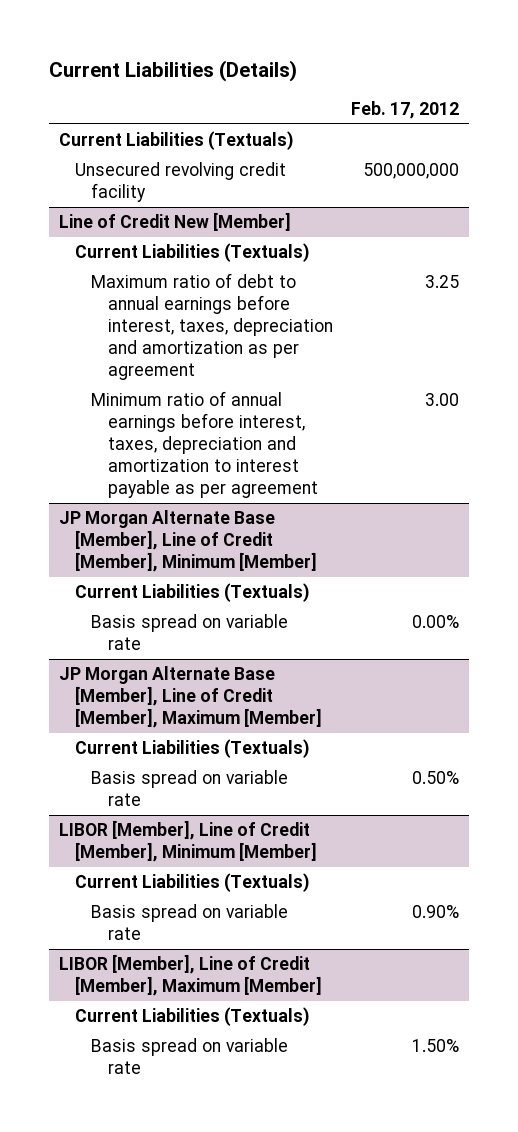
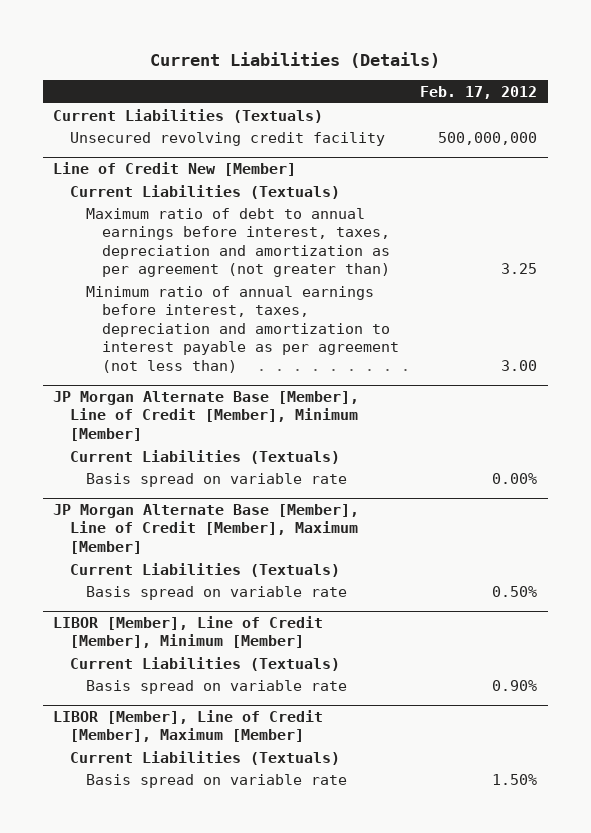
[91,273,333,380] Maximum ratio of debt to annual earnings before interest, taxes, depreciation and amortization as per agreement -> [85,207,391,278] Maximum ratio of debt to annual earnings before interest, taxes, depreciation and amortization as per agreement (not greater than)
[91,391,318,498] Minimum ratio of annual earnings before interest, taxes, depreciation and amortization to interest payable as per agreement -> [85,285,400,373] Minimum ratio of annual earnings before interest, taxes, depreciation and amortization to interest payable as per agreement (not less than)

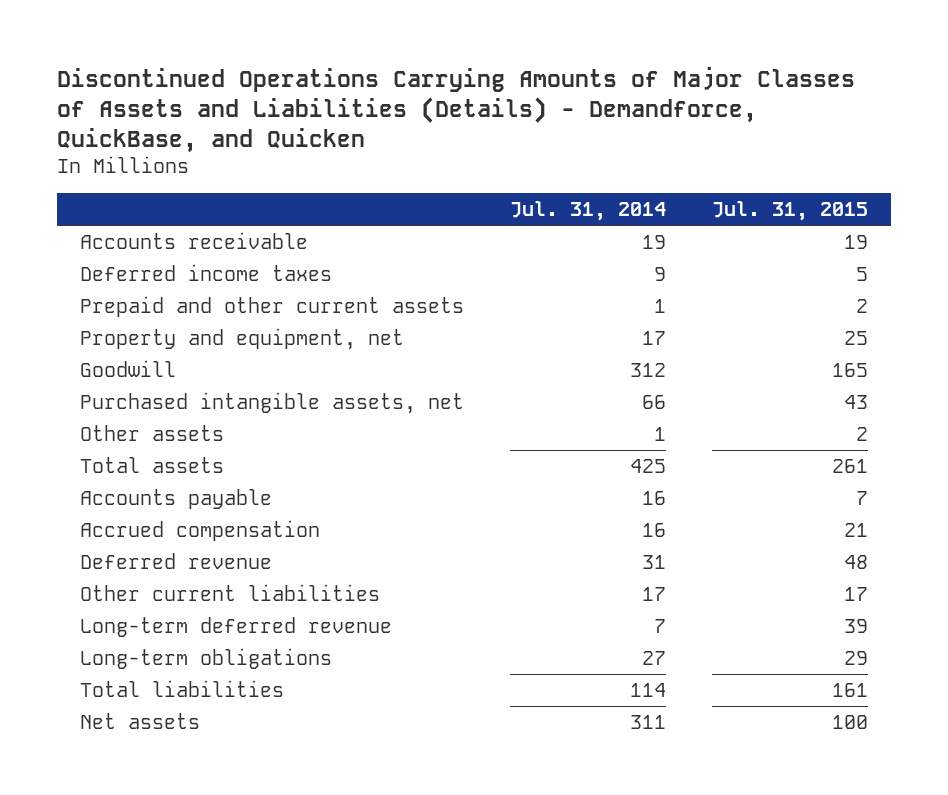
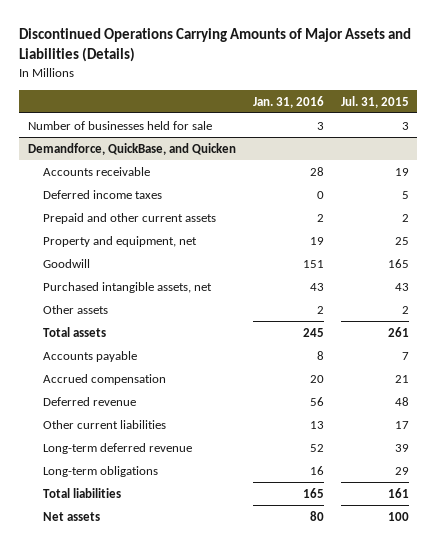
[57,67,856,154] Discontinued Operations Carrying Amounts of Major Classes of Assets and Liabilities (Details) - Demandforce, QuickBase, and Quicken -> [19,28,412,63] Discontinued Operations Carrying Amounts of Major Assets and Liabilities (Details)
[509,200,666,221] Jul. 31, 2014 -> none
none -> [252,95,324,108] Jan. 31, 2016
none -> [27,120,212,130] Number of businesses held for sale
none -> [27,142,236,155] Demandforce, QuickBase, and Quicken

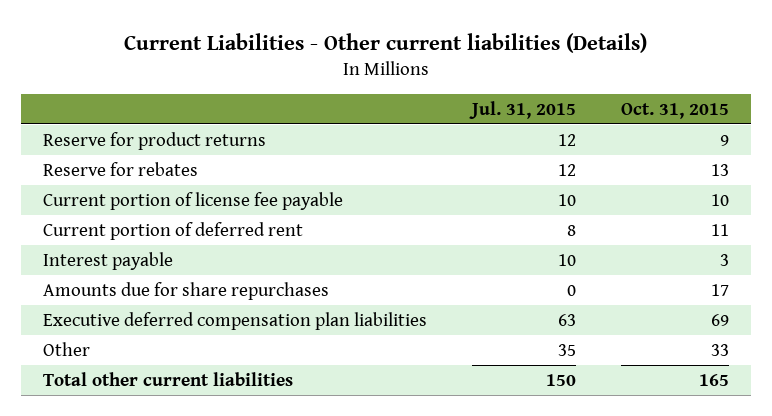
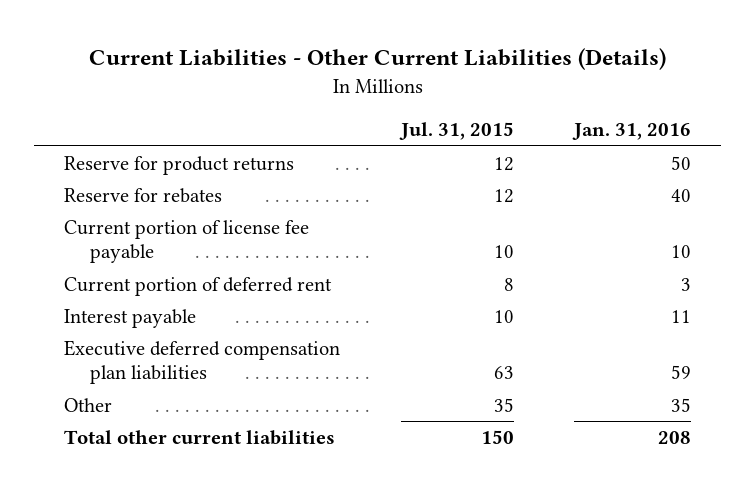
[124,33,648,54] Current Liabilities - Other current liabilities (Details) -> [88,48,666,71] Current Liabilities - Other Current Liabilities (Details)
[620,102,729,119] Oct. 31, 2015 -> none
none -> [572,123,692,141] Jan. 31, 2016
[43,281,330,300] Amounts due for share repurchases -> none

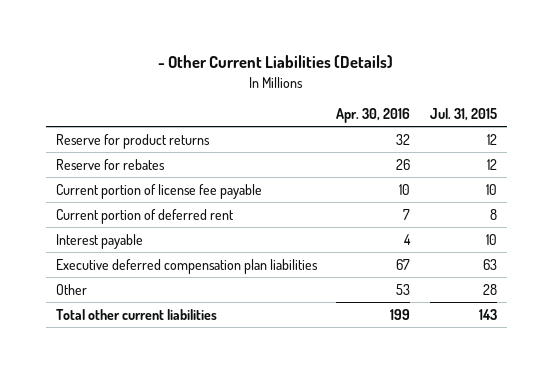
[88,48,666,71] Current Liabilities - Other Current Liabilities (Details) -> [158,55,394,69] - Other Current Liabilities (Details)
[572,123,692,141] Jan. 31, 2016 -> none
none -> [336,108,411,124] Apr. 30, 2016
[493,397,514,412] 35 -> [482,283,497,295] 28
[480,429,514,444] 150 -> [478,308,497,320] 143

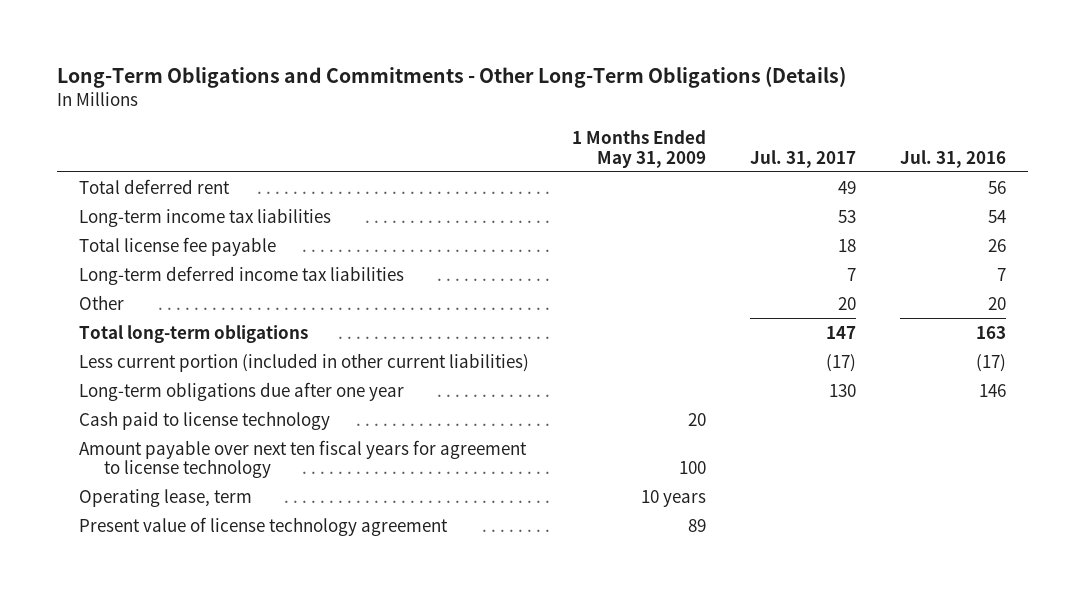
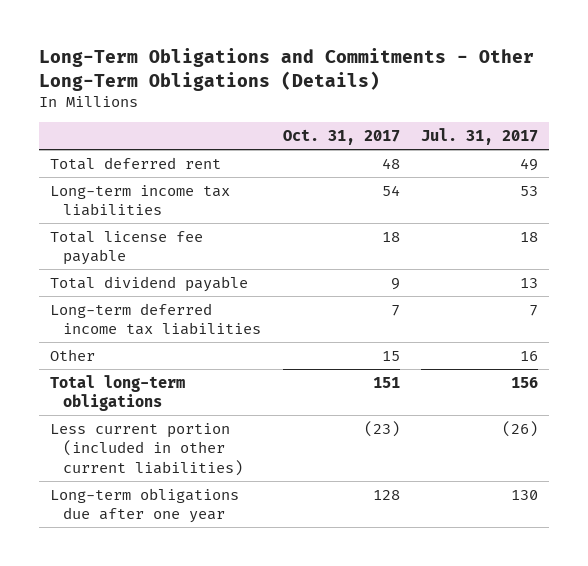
[572,129,707,168] 1 Months Ended May 31, 2009 -> none
[900,149,1007,168] Jul. 31, 2016 -> none
none -> [282,129,400,146] Oct. 31, 2017
none -> [50,275,249,292] Total dividend payable
[838,296,857,310] 20 -> [520,350,539,361] 16
[826,325,857,339] 147 -> [511,376,539,388] 156
[826,353,857,372] (17) -> [502,420,539,437] (26)
[78,410,330,430] Cash paid to license technology -> none
[78,439,527,479] Amount payable over next ten fiscal years for agreement to license technology -> none
[78,488,252,507] Operating lease, term -> none
[78,516,448,536] Present value of license technology agreement -> none

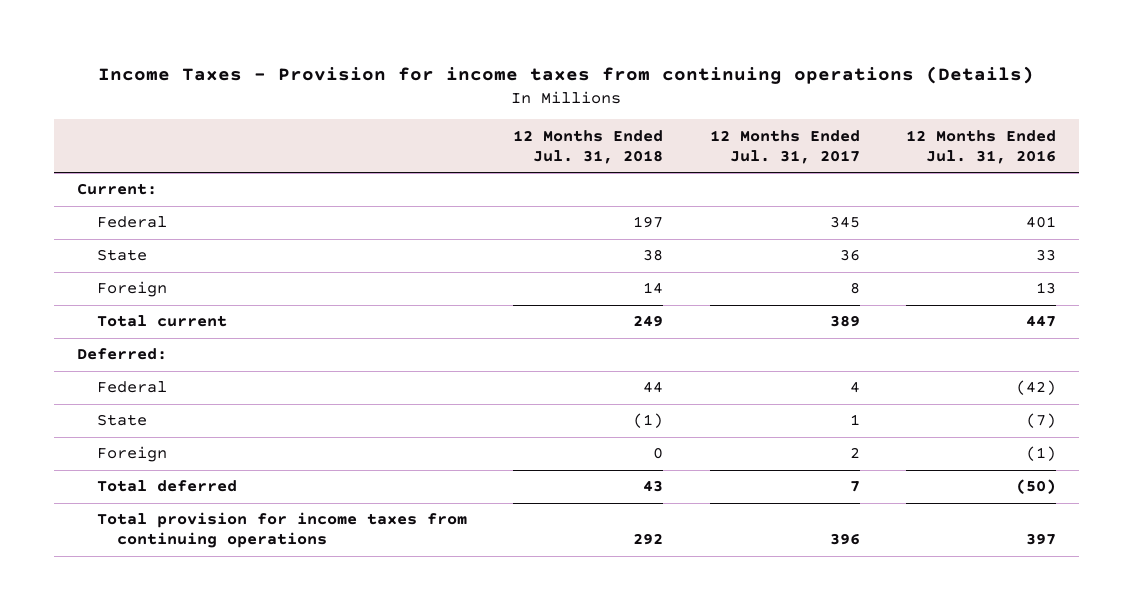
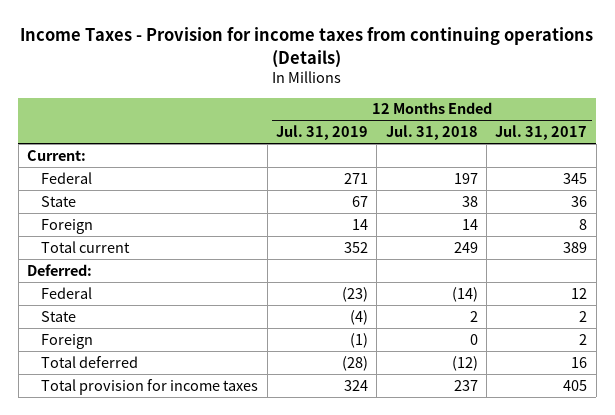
[905,129,1056,164] 12 Months Ended Jul. 31, 2016 -> none
none -> [275,125,368,141] Jul. 31, 2019
[643,381,664,394] 44 -> [451,286,478,302] (14)
[849,381,860,394] 4 -> [571,287,588,299] 12
[633,413,664,429] (1) -> [469,310,478,322] 2
[849,414,860,426] 1 -> [579,310,588,322] 2
[643,480,664,493] 43 -> [451,355,478,371] (12)
[849,481,860,493] 7 -> [571,356,588,368] 16
[96,512,467,549] Total provision for income taxes from continuing operations -> [41,378,259,395] Total provision for income taxes
[633,533,664,546] 292 -> [453,379,478,391] 237
[829,533,860,546] 396 -> [563,379,588,391] 405

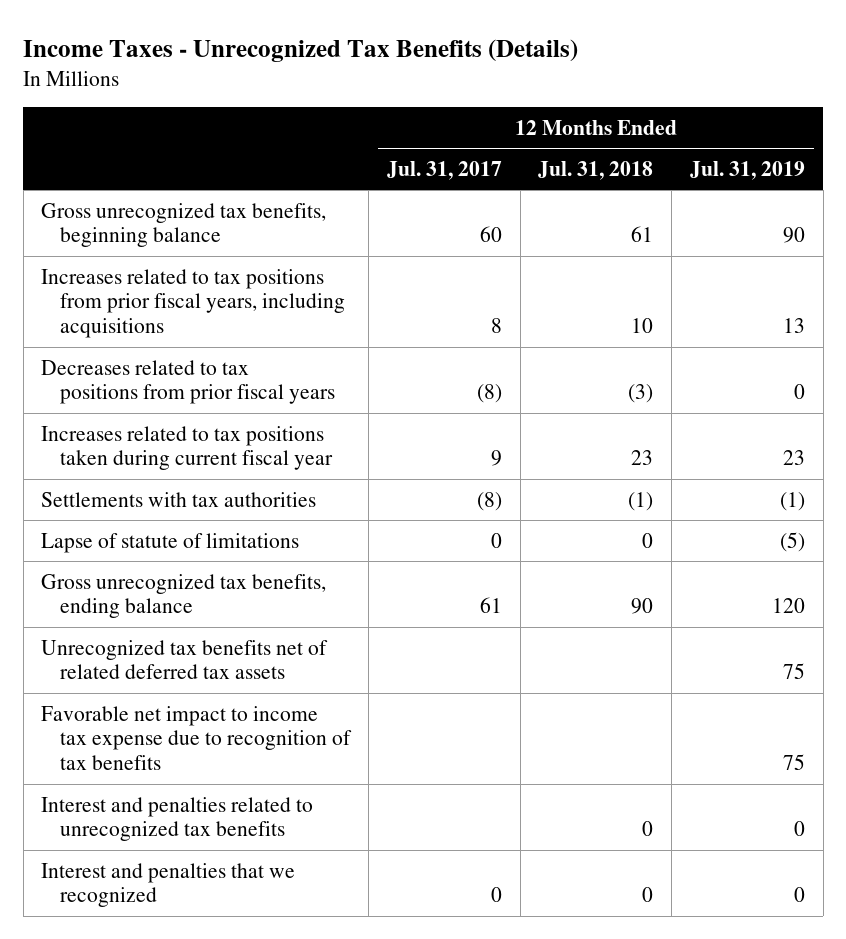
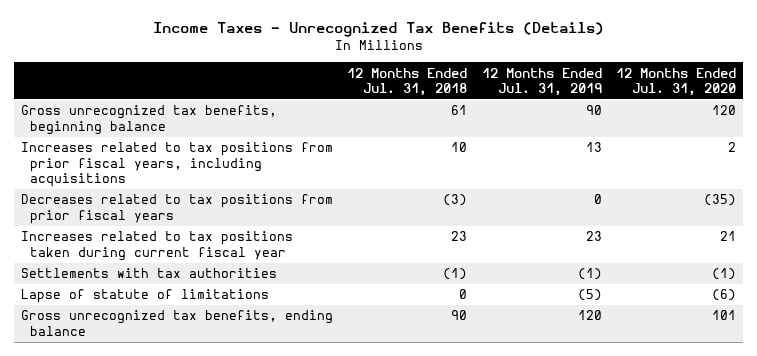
[386,160,502,180] Jul. 31, 2017 -> none
none -> [616,67,737,96] 12 Months Ended Jul. 31, 2020
[41,639,329,680] Unrecognized tax benefits net of related deferred tax assets -> none
[41,705,353,771] Favorable net impact to income tax expense due to recognition of tax benefits -> none
[41,796,314,842] Interest and penalties related to unrecognized tax benefits -> none
[41,862,296,908] Interest and penalties that we recognized -> none

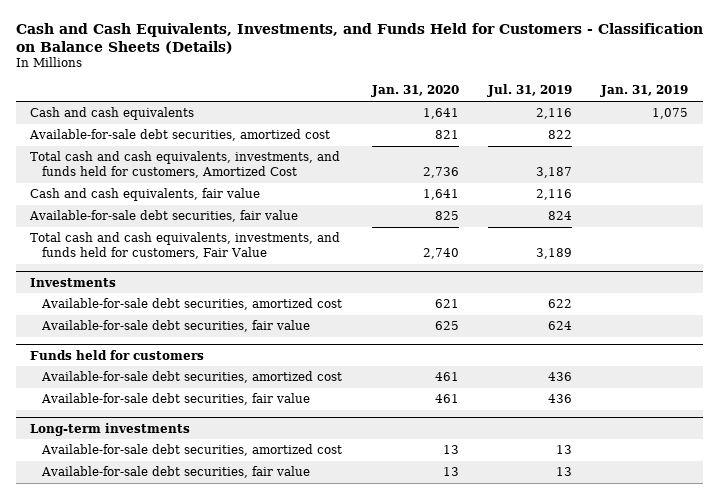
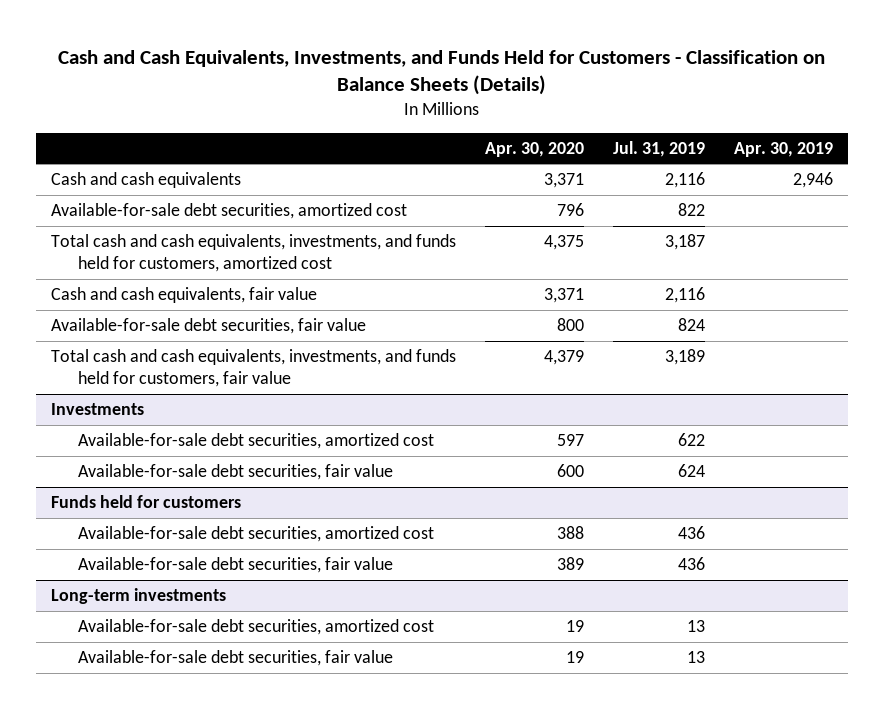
[370,85,459,98] Jan. 31, 2020 -> none
[600,85,689,98] Jan. 31, 2019 -> none
none -> [484,141,584,157] Apr. 30, 2020
none -> [734,141,834,157] Apr. 30, 2019
[30,151,341,178] Total cash and cash equivalents, investments, and funds held for customers, Amortized Cost -> [50,234,456,273] Total cash and cash equivalents, investments, and funds held for customers, amortized cost
[30,232,341,259] Total cash and cash equivalents, investments, and funds held for customers, Fair Value -> [50,349,456,388] Total cash and cash equivalents, investments, and funds held for customers, fair value

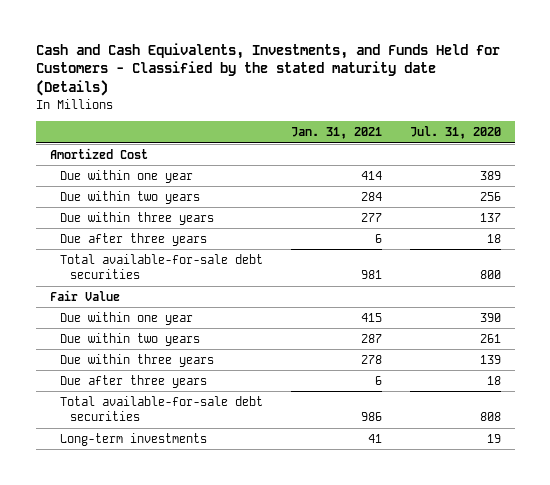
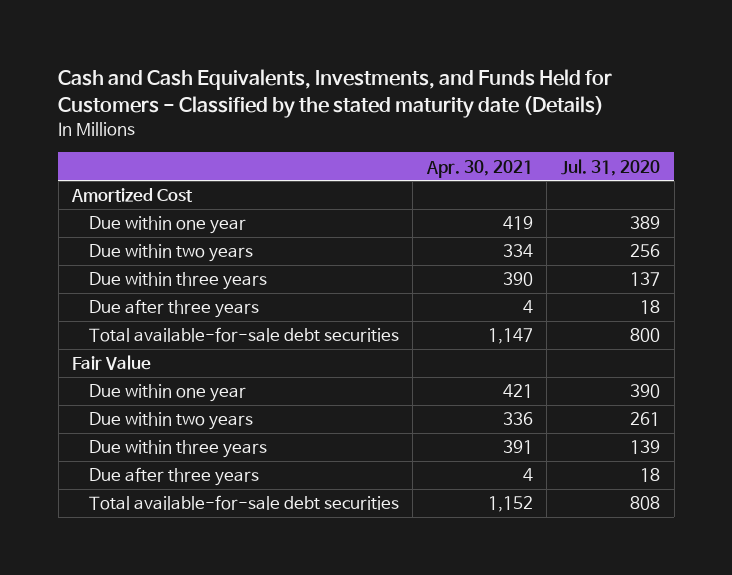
[290,127,382,140] Jan. 31, 2021 -> none
none -> [425,159,533,178] Apr. 30, 2021
[59,433,207,447] Long-term investments -> none

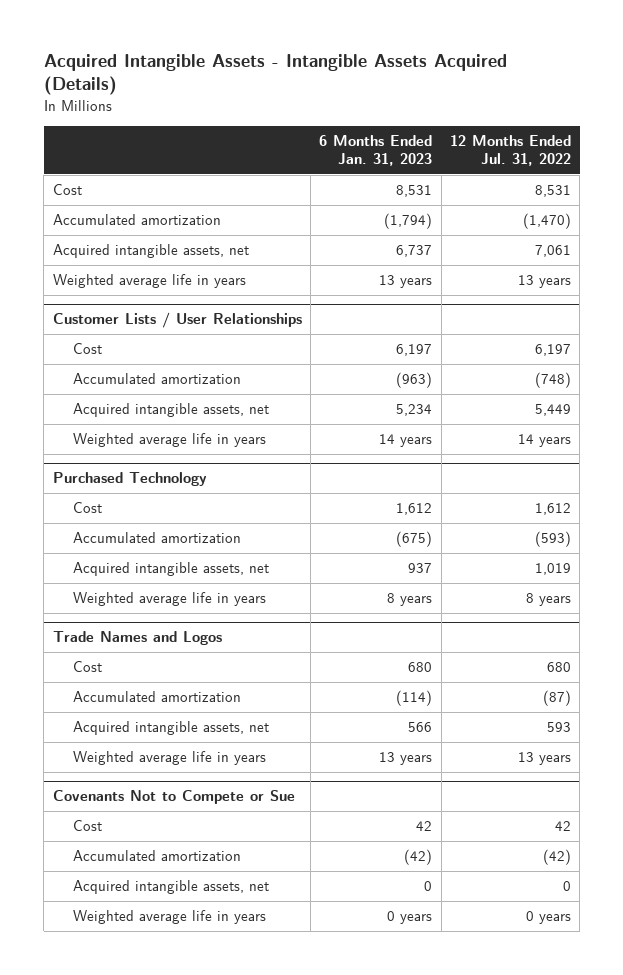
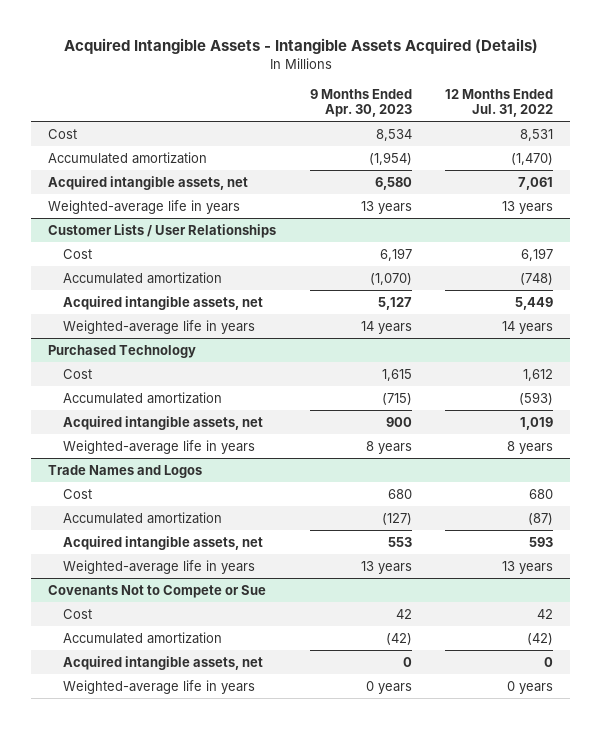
[319,135,433,167] 6 Months Ended Jan. 31, 2023 -> none
none -> [309,88,412,118] 9 Months Ended Apr. 30, 2023
[52,274,246,289] Weighted average life in years -> [48,199,241,214] Weighted-average life in years
[73,433,267,448] Weighted average life in years -> [63,319,256,334] Weighted-average life in years
[73,592,267,607] Weighted average life in years -> [63,439,256,454] Weighted-average life in years
[73,751,267,766] Weighted average life in years -> [63,559,256,574] Weighted-average life in years
[73,910,267,925] Weighted average life in years -> [63,679,256,694] Weighted-average life in years

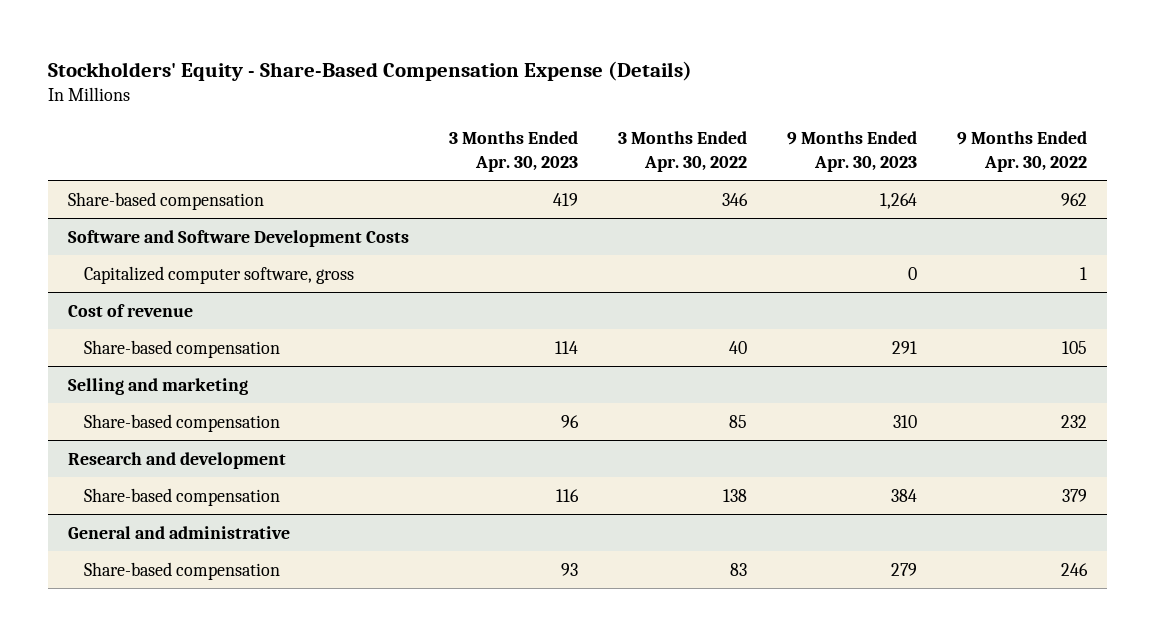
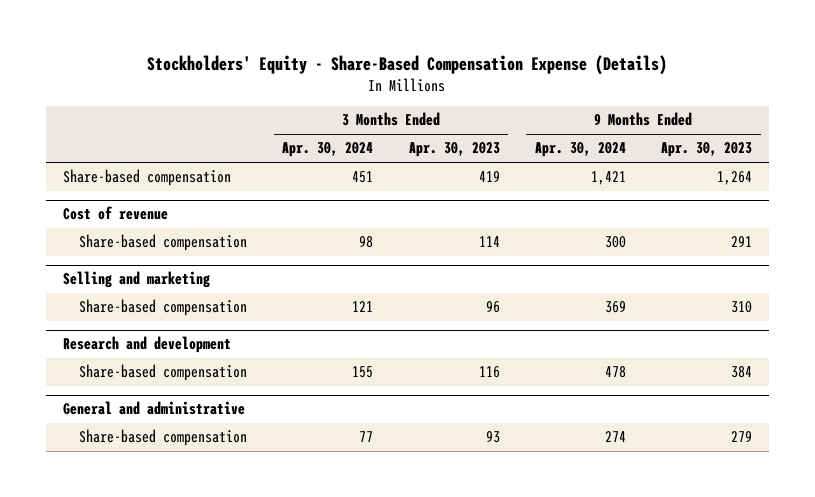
[618,131,748,172] 3 Months Ended Apr. 30, 2022 -> none
[956,131,1087,172] 9 Months Ended Apr. 30, 2022 -> none
none -> [282,142,374,158] Apr. 30, 2024
none -> [534,142,626,158] Apr. 30, 2024
[68,229,410,247] Software and Software Development Costs -> none
[83,265,354,284] Capitalized computer software, gross -> none

